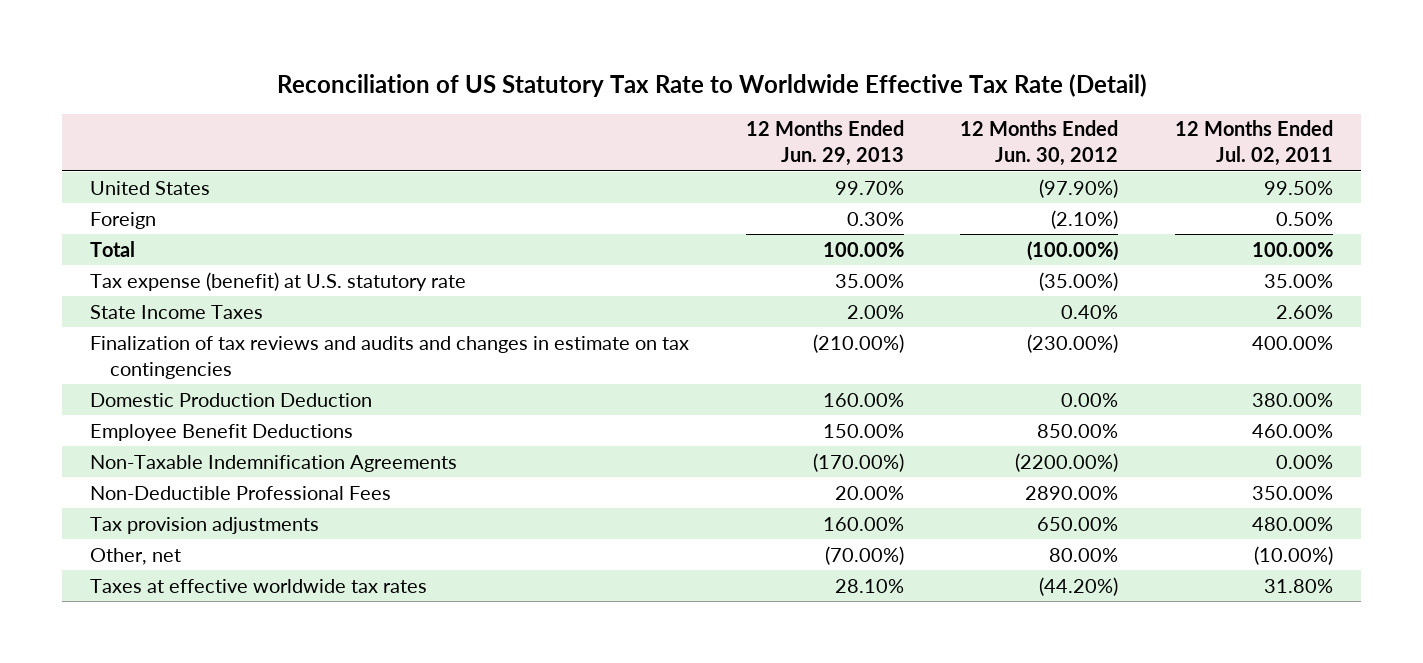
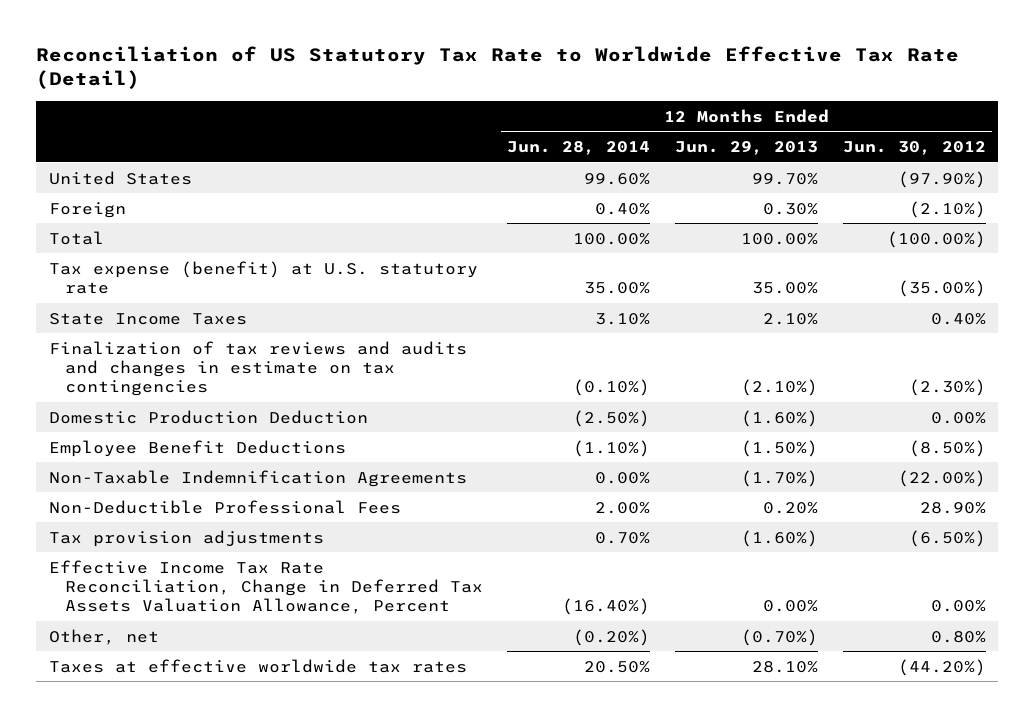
[1175,120,1334,167] 12 Months Ended Jul. 02, 2011 -> none
none -> [507,140,651,155] Jun. 28, 2014
[846,304,904,319] 2.00% -> [763,312,819,325] 2.10%
[812,333,904,353] (210.00%) -> [741,379,819,397] (2.10%)
[1027,333,1119,353] (230.00%) -> [908,379,986,397] (2.30%)
[822,392,904,407] 160.00% -> [741,409,819,427] (1.60%)
[822,423,904,438] 150.00% -> [741,439,819,457] (1.50%)
[1037,423,1119,438] 850.00% -> [908,439,986,457] (8.50%)
[812,452,904,472] (170.00%) -> [741,469,819,487] (1.70%)
[1015,452,1119,472] (2200.00%) -> [897,469,986,487] (22.00%)
[834,485,904,500] 20.00% -> [763,501,819,514] 0.20%
[1025,485,1119,500] 2890.00% -> [919,501,986,514] 28.90%
[822,516,904,531] 160.00% -> [741,529,819,547] (1.60%)
[1037,516,1119,531] 650.00% -> [908,529,986,547] (6.50%)
none -> [48,559,483,615] Effective Income Tax Rate Reconciliation, Change in Deferred Tax Assets Valuation Allowance, Percent
[824,545,904,565] (70.00%) -> [741,628,819,646] (0.70%)
[1049,547,1119,562] 80.00% -> [930,630,986,643] 0.80%

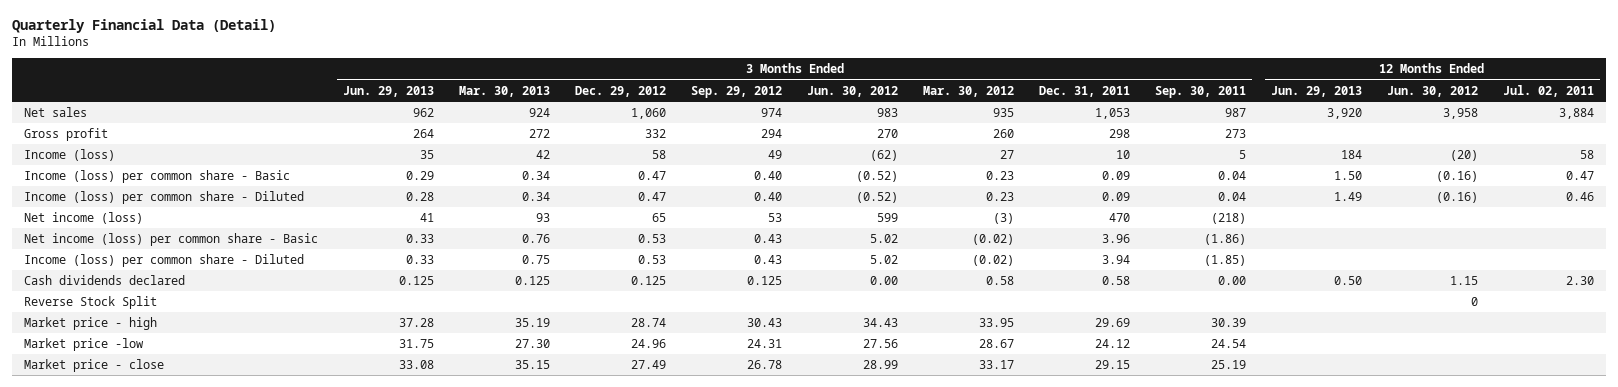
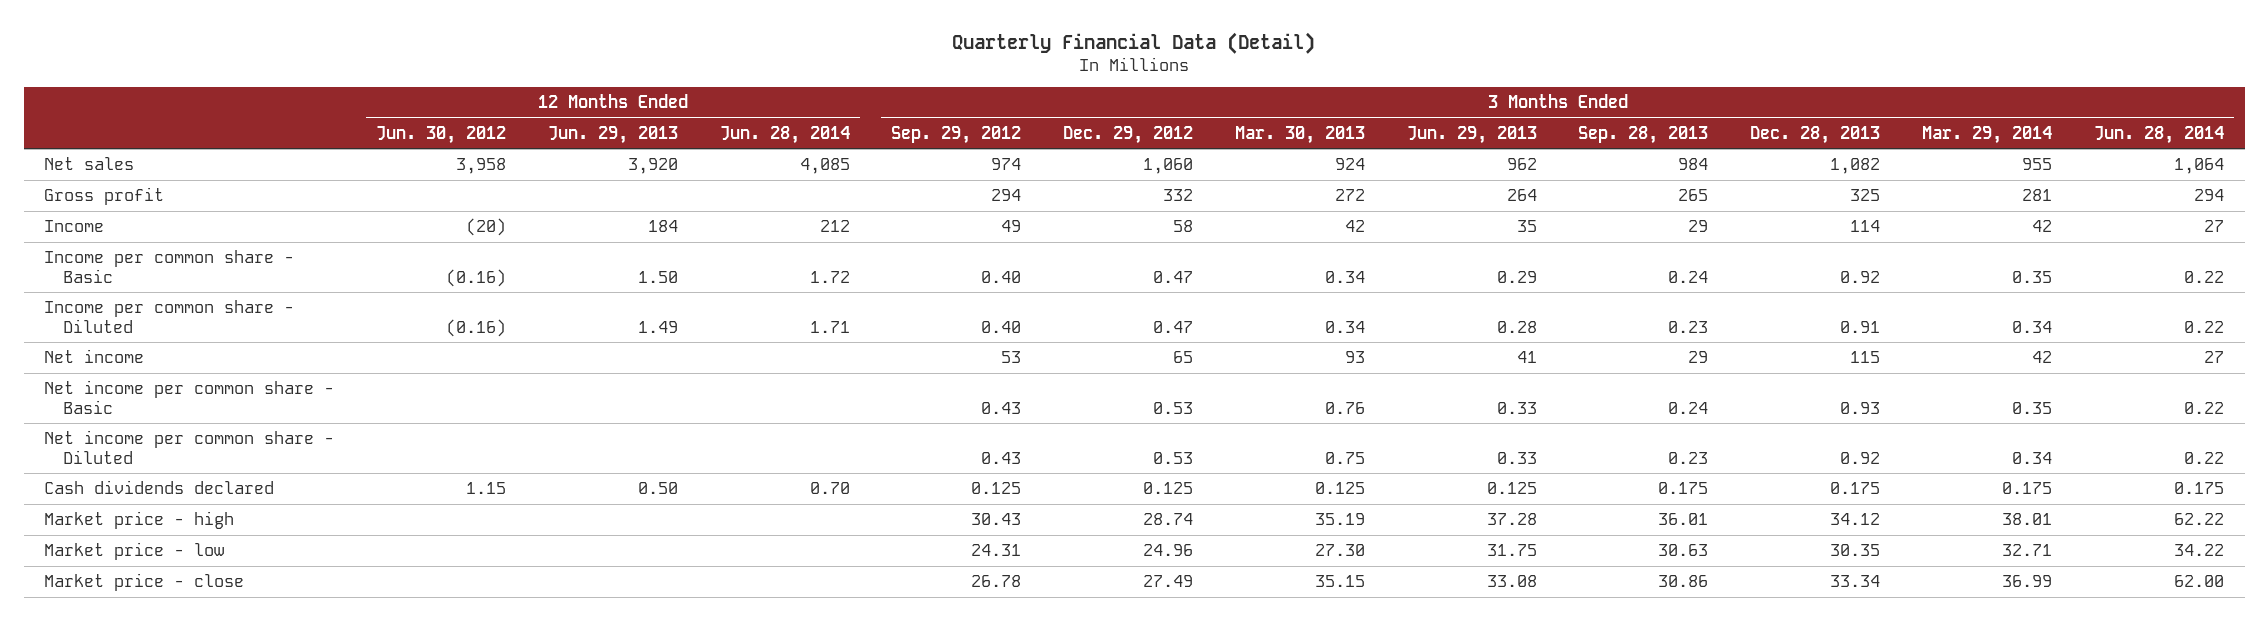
[807,85,899,97] Jun. 30, 2012 -> none
[922,85,1014,97] Mar. 30, 2012 -> none
[1038,85,1130,97] Dec. 31, 2011 -> none
[1154,85,1246,98] Sep. 30, 2011 -> none
[1502,84,1594,97] Jul. 02, 2011 -> none
none -> [719,125,850,144] Jun. 28, 2014
none -> [1578,125,1709,144] Sep. 28, 2013
none -> [1750,125,1881,144] Dec. 28, 2013
none -> [1921,125,2052,144] Mar. 29, 2014
none -> [2093,125,2224,144] Jun. 28, 2014
[24,149,116,162] Income (loss) -> [44,220,105,233] Income
[24,170,291,184] Income (loss) per common share - Basic -> [44,250,295,283] Income per common share - Basic
[24,191,305,205] Income (loss) per common share - Diluted -> [44,300,295,333] Income per common share - Diluted
[24,212,144,225] Net income (loss) -> [44,349,145,364] Net income
[24,233,319,247] Net income (loss) per common share - Basic -> [44,380,335,414] Net income per common share - Basic
[24,254,305,268] Income (loss) per common share - Diluted -> [44,430,335,464] Net income per common share - Diluted
[24,296,158,310] Reverse Stock Split -> none
[24,338,145,352] Market price -low -> [44,542,225,561] Market price - low

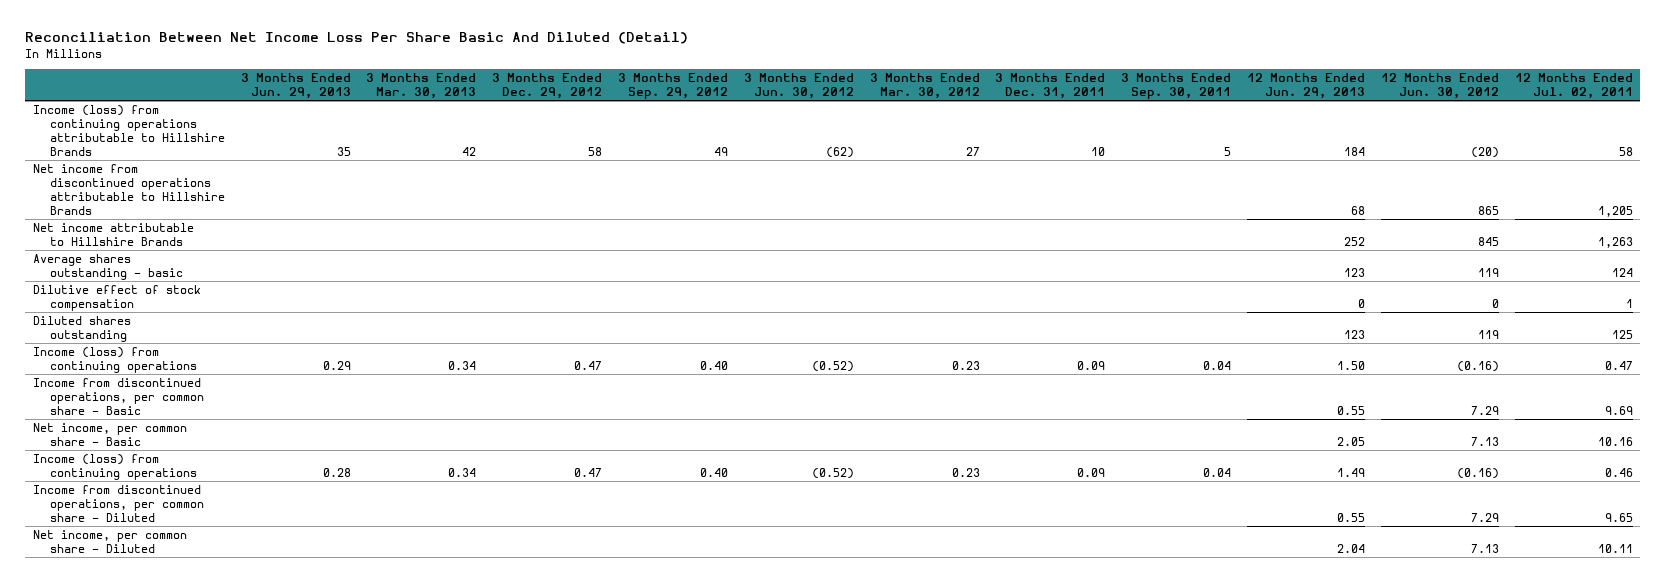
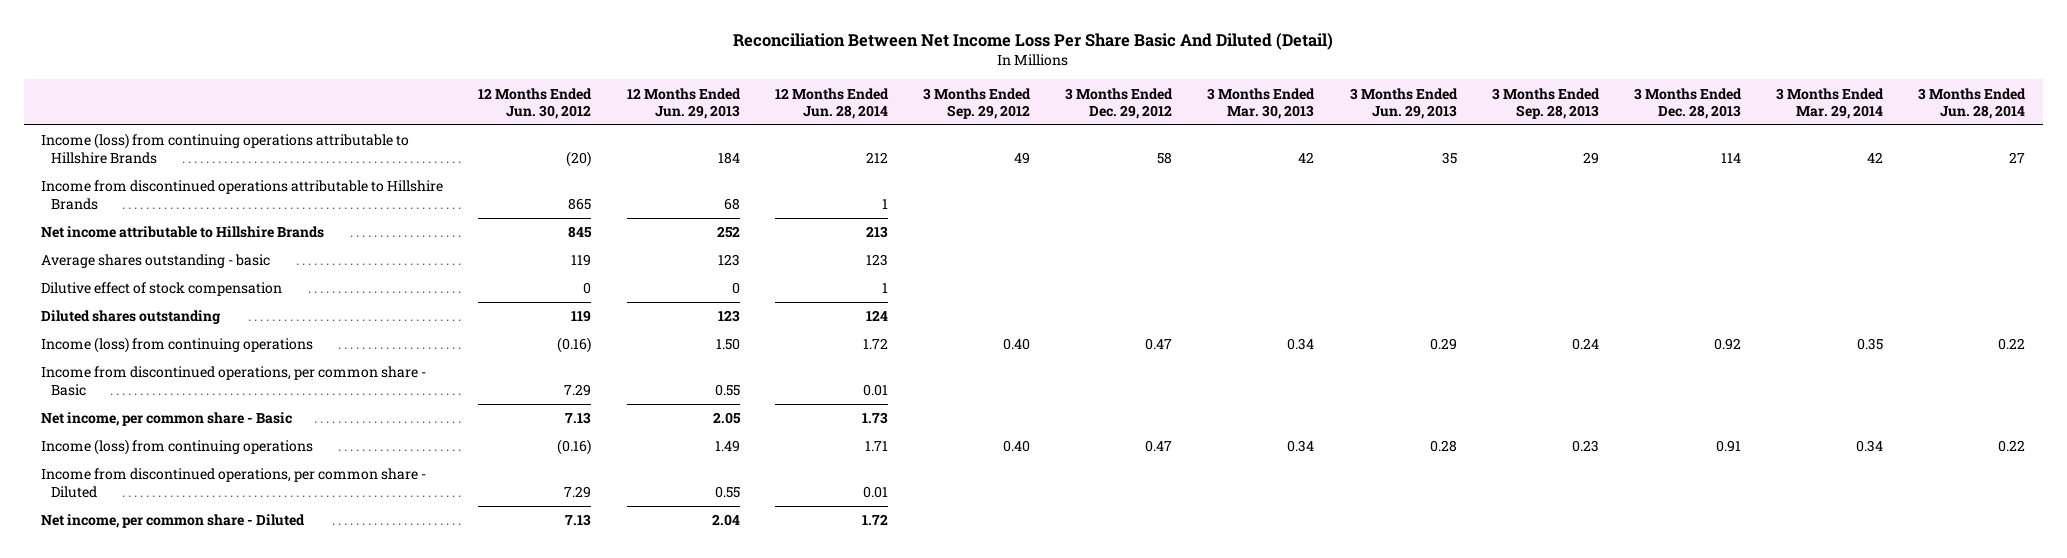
[743,72,854,99] 3 Months Ended Jun. 30, 2012 -> none
[869,72,980,99] 3 Months Ended Mar. 30, 2012 -> none
[995,72,1106,99] 3 Months Ended Dec. 31, 2011 -> none
[1121,72,1232,99] 3 Months Ended Sep. 30, 2011 -> none
[1514,72,1633,99] 12 Months Ended Jul. 02, 2011 -> none
none -> [774,87,889,119] 12 Months Ended Jun. 28, 2014
none -> [1491,87,1600,119] 3 Months Ended Sep. 28, 2013
none -> [1634,87,1743,119] 3 Months Ended Dec. 28, 2013
none -> [1776,87,1885,119] 3 Months Ended Mar. 29, 2014
none -> [1918,87,2027,119] 3 Months Ended Jun. 28, 2014
[32,164,225,215] Net income from discontinued operations attributable to Hillshire Brands -> [41,180,444,210] Income from discontinued operations attributable to Hillshire Brands

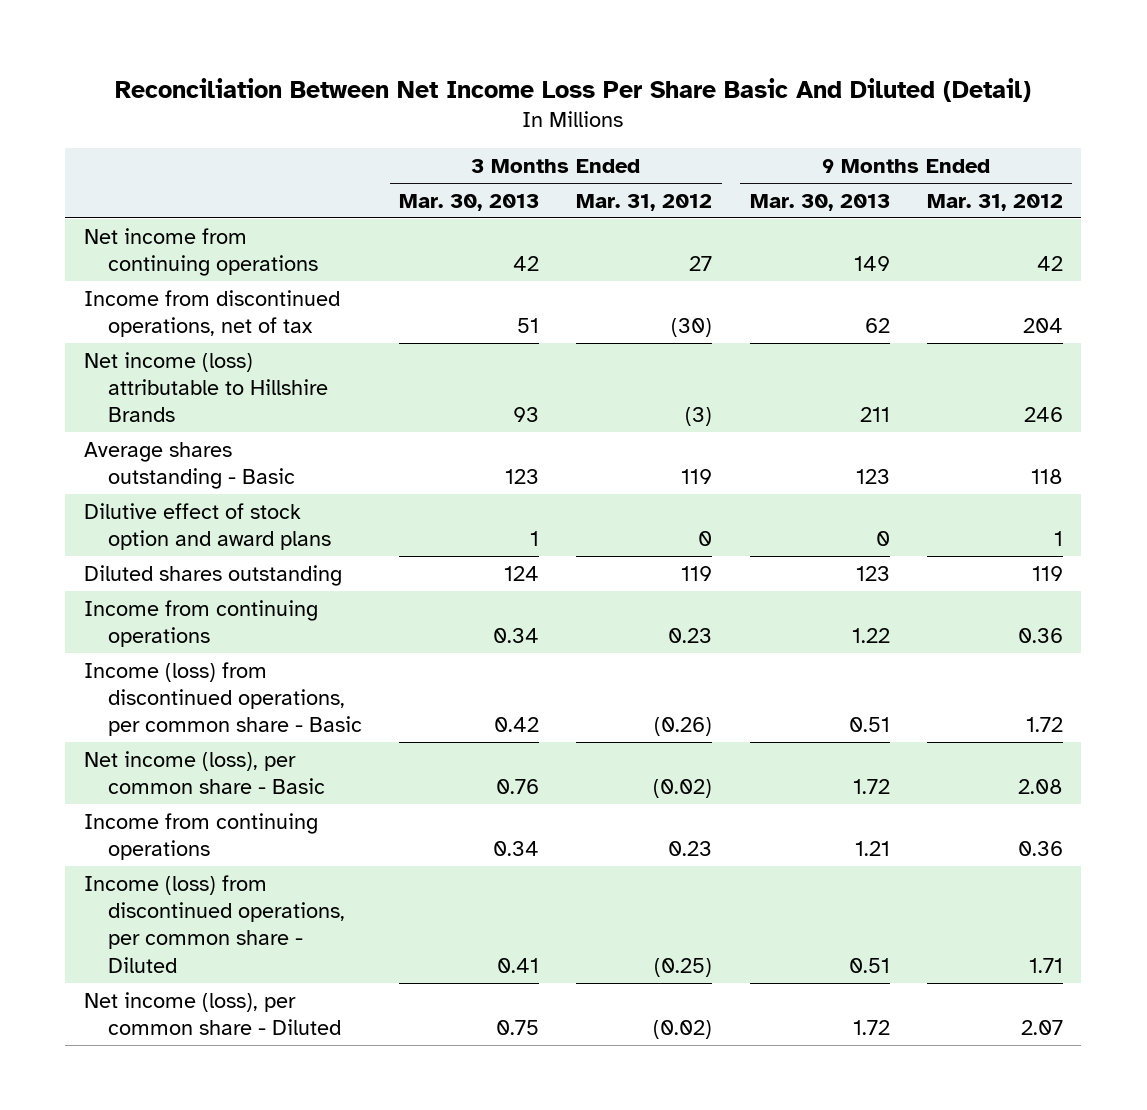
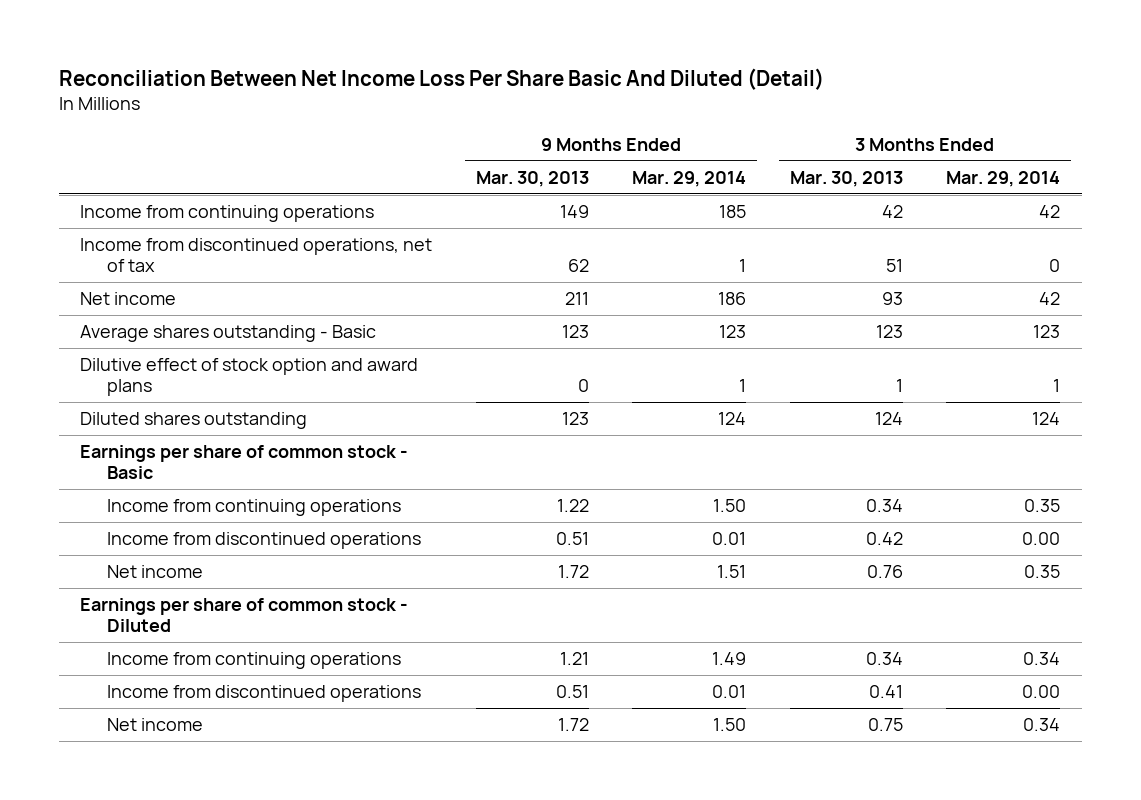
[576,193,713,211] Mar. 31, 2012 -> none
[926,193,1063,211] Mar. 31, 2012 -> none
none -> [632,170,747,187] Mar. 29, 2014
none -> [946,170,1061,187] Mar. 29, 2014
[83,227,318,276] Net income from continuing operations -> [80,204,375,222] Income from continuing operations
[83,351,328,423] Net income (loss) attributable to Hillshire Brands -> [80,291,177,305] Net income
none -> [80,444,409,479] Earnings per share of common stock - Basic
[83,661,362,737] Income (loss) from discontinued operations, per common share - Basic -> [107,531,422,549] Income from discontinued operations
[83,750,325,794] Net income (loss), per common share - Basic -> [107,564,204,578] Net income
none -> [80,597,409,632] Earnings per share of common stock - Diluted
[83,874,345,973] Income (loss) from discontinued operations, per common share - Diluted -> [107,684,422,702] Income from discontinued operations
[83,991,341,1035] Net income (loss), per common share - Diluted -> [107,717,204,731] Net income

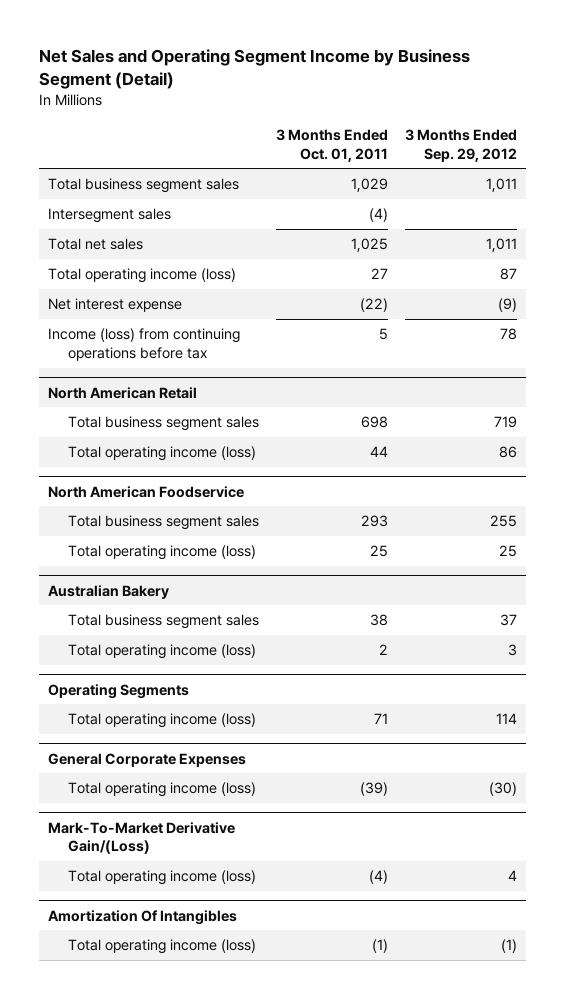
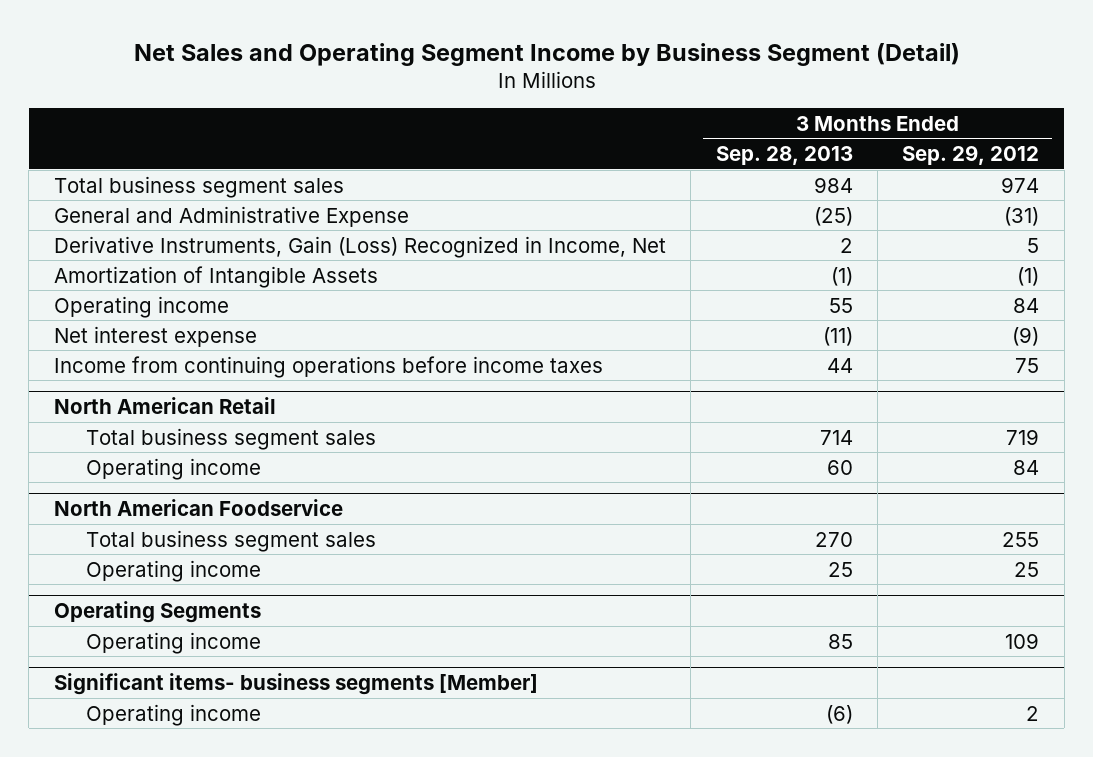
[276,128,389,162] 3 Months Ended Oct. 01, 2011 -> none
none -> [715,146,853,166] Sep. 28, 2013
[47,208,171,224] Intersegment sales -> none
[47,238,143,251] Total net sales -> none
[486,178,518,193] 1,011 -> [1001,176,1040,193] 974
none -> [53,205,409,227] General and Administrative Expense
none -> [53,235,666,258] Derivative Instruments, Gain (Loss) Recognized in Income, Net
none -> [53,265,378,288] Amortization of Intangible Assets
[47,268,236,284] Total operating income (loss) -> [53,295,229,318] Operating income
[500,268,518,281] 87 -> [1013,297,1040,313] 84
[47,328,240,362] Income (loss) from continuing operations before tax -> [53,355,603,378] Income from continuing operations before income taxes
[500,328,518,341] 78 -> [1015,357,1040,373] 75
[67,446,256,462] Total operating income (loss) -> [85,457,261,480] Operating income
[499,446,518,459] 86 -> [1013,459,1040,475] 84
[47,584,169,599] Australian Bakery -> none
[67,614,259,630] Total business segment sales -> none
[67,644,256,660] Total operating income (loss) -> none
[67,545,256,561] Total operating income (loss) -> [85,559,261,582] Operating income
[47,752,246,767] General Corporate Expenses -> none
[47,821,235,855] Mark-To-Market Derivative Gain/(Loss) -> none
[67,870,256,886] Total operating income (loss) -> none
[47,909,237,925] Amortization Of Intangibles -> none
[67,939,256,955] Total operating income (loss) -> none
[67,713,256,729] Total operating income (loss) -> [85,631,261,654] Operating income
[496,713,518,725] 114 -> [1005,632,1040,649] 109
none -> [53,673,538,696] Significant items- business segments [Member]
[67,782,256,798] Total operating income (loss) -> [85,703,261,726] Operating income
[489,782,518,797] (30) -> [1026,705,1040,721] 2

